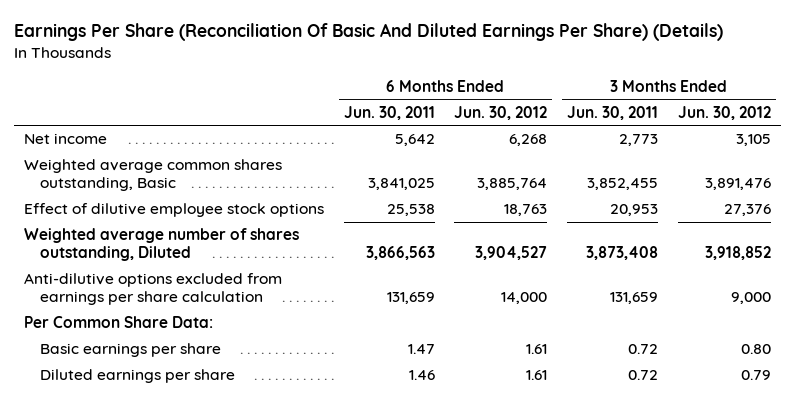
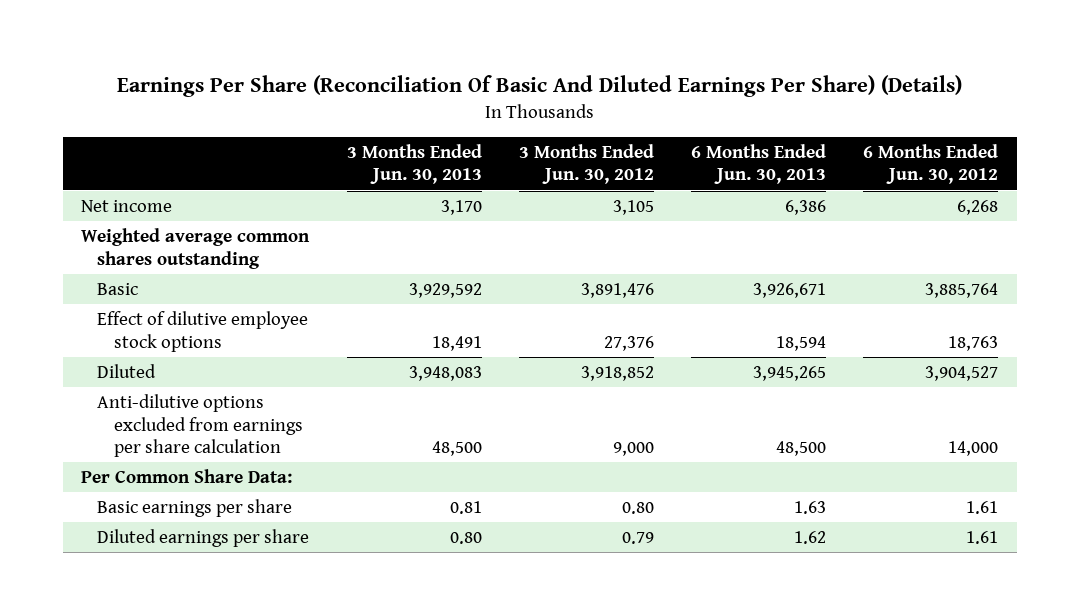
[343,105,435,120] Jun. 30, 2011 -> none
[567,105,659,120] Jun. 30, 2011 -> none
none -> [346,143,482,185] 3 Months Ended Jun. 30, 2013
none -> [691,143,827,185] 6 Months Ended Jun. 30, 2013
none -> [81,228,311,269] Weighted average common shares outstanding
[23,159,282,192] Weighted average common shares outstanding, Basic -> [97,283,139,296] Basic
[23,228,299,262] Weighted average number of shares outstanding, Diluted -> [97,364,157,379] Diluted

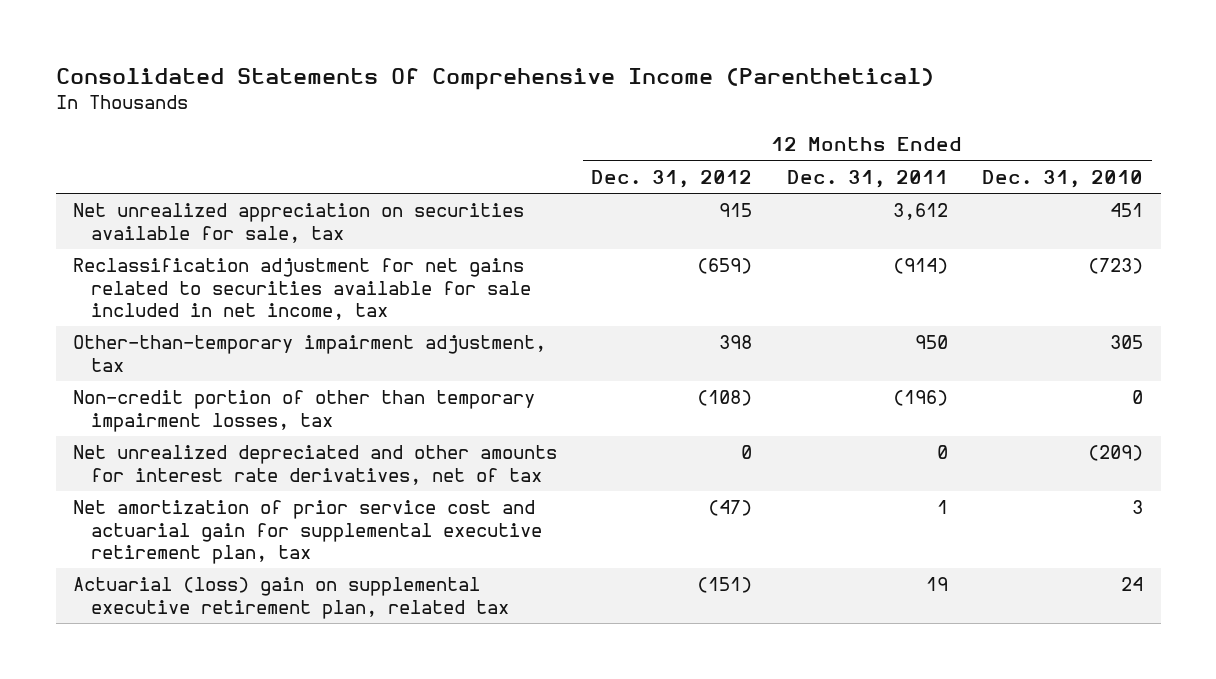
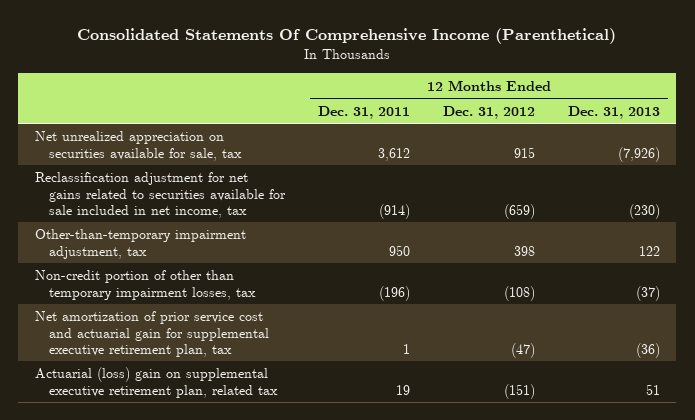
[982,169,1144,188] Dec. 31, 2010 -> none
none -> [567,105,660,119] Dec. 31, 2013
[72,445,557,485] Net unrealized depreciated and other amounts for interest rate derivatives, net of tax -> none

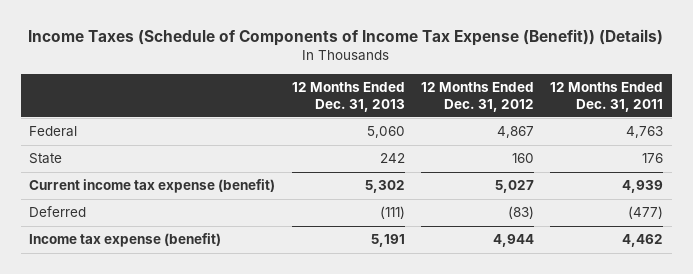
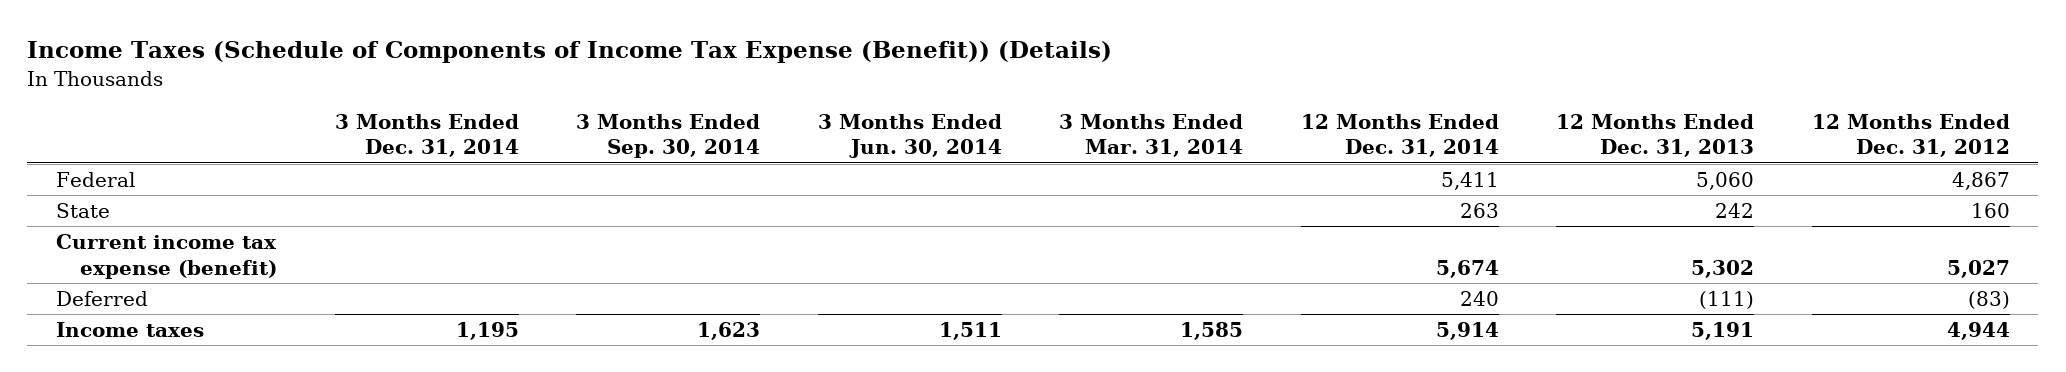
[550,82,664,112] 12 Months Ended Dec. 31, 2011 -> none
none -> [334,113,519,158] 3 Months Ended Dec. 31, 2014
none -> [576,113,761,159] 3 Months Ended Sep. 30, 2014
none -> [817,113,1002,159] 3 Months Ended Jun. 30, 2014
none -> [1059,113,1244,158] 3 Months Ended Mar. 31, 2014
none -> [1300,113,1499,158] 12 Months Ended Dec. 31, 2014
[29,233,222,248] Income tax expense (benefit) -> [55,322,204,338] Income taxes

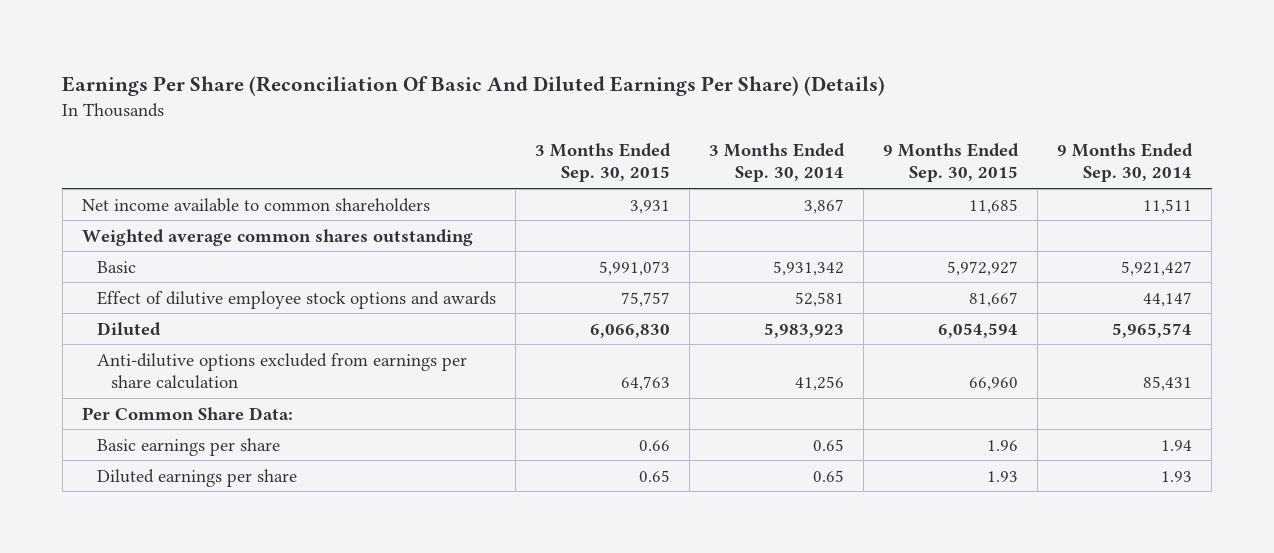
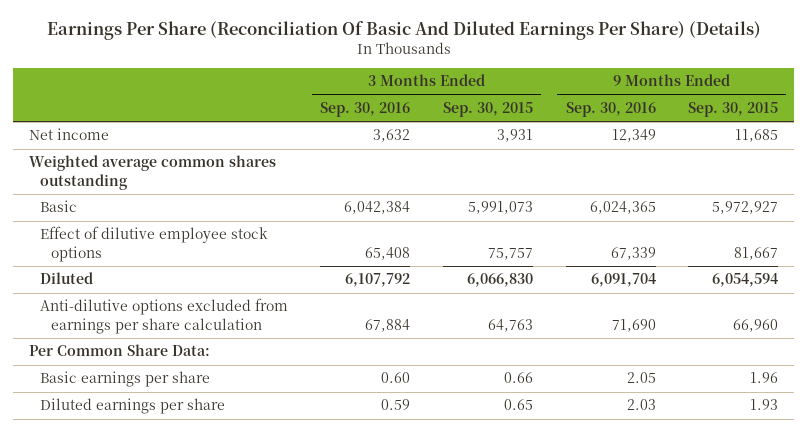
[708,142,845,183] 3 Months Ended Sep. 30, 2014 -> none
[1057,142,1194,183] 9 Months Ended Sep. 30, 2014 -> none
none -> [320,102,411,118] Sep. 30, 2016
none -> [565,102,656,118] Sep. 30, 2016
[81,197,430,212] Net income available to common shareholders -> [28,128,109,141] Net income
[96,290,496,309] Effect of dilutive employee stock options and awards -> [39,226,268,262] Effect of dilutive employee stock options

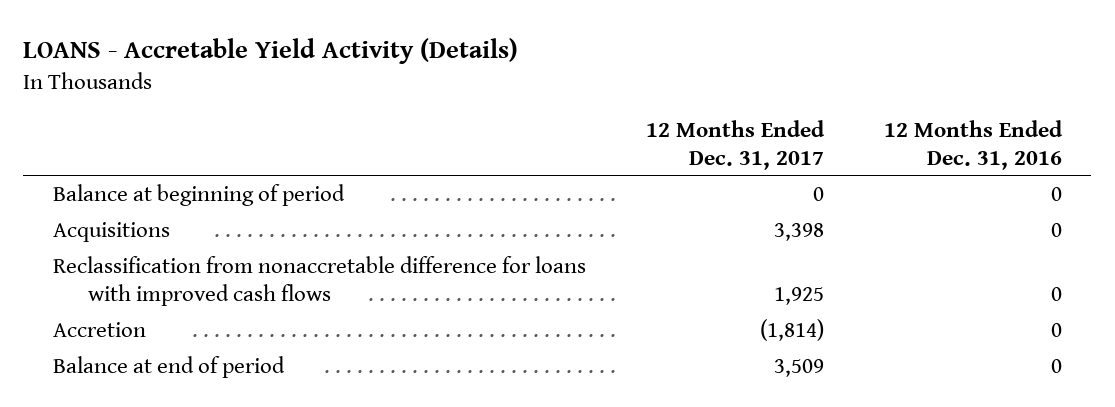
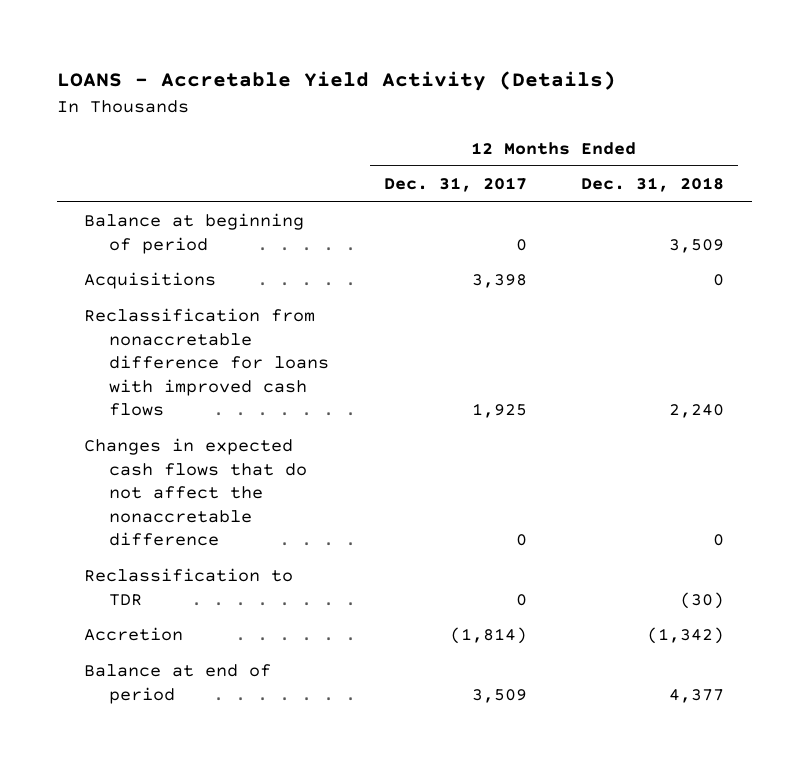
[883,119,1063,170] 12 Months Ended Dec. 31, 2016 -> none
none -> [581,177,725,193] Dec. 31, 2018
none -> [84,438,307,547] Changes in expected cash flows that do not affect the nonaccretable difference
none -> [84,568,294,606] Reclassification to TDR

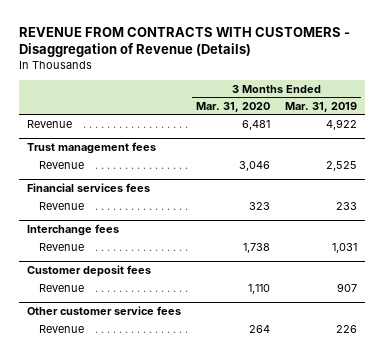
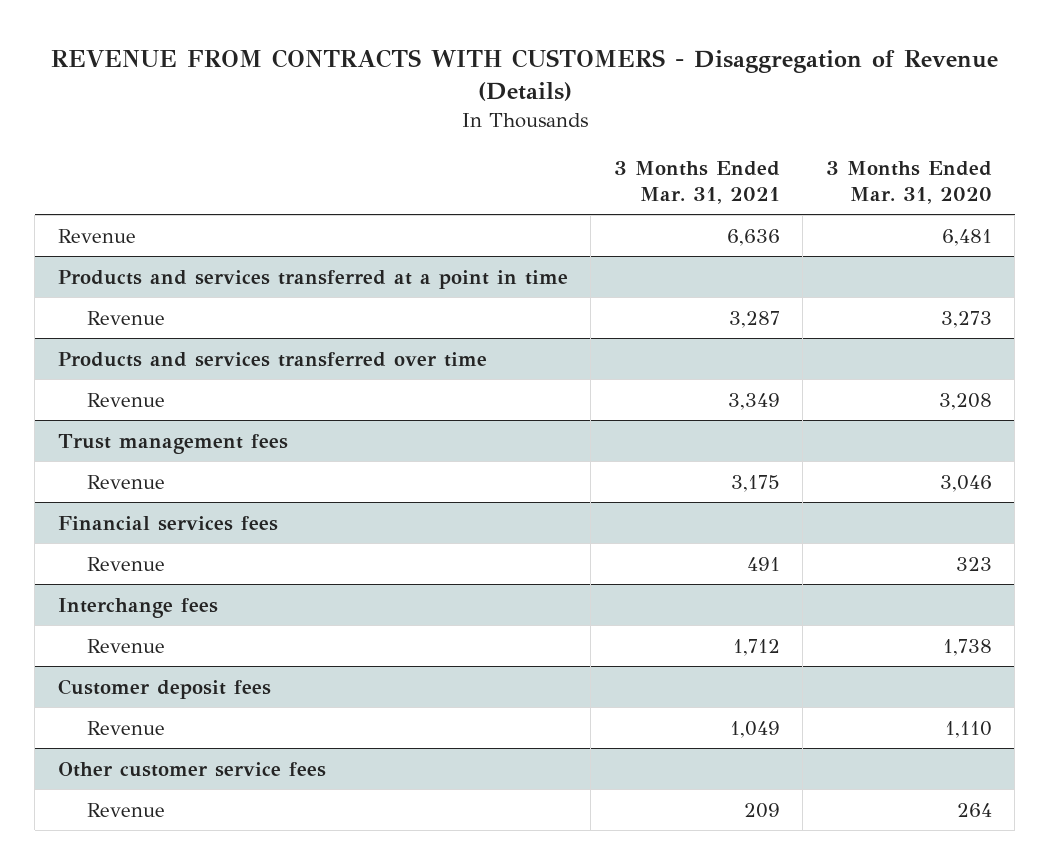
[285,101,358,112] Mar. 31, 2019 -> none
none -> [613,161,780,204] 3 Months Ended Mar. 31, 2021
none -> [57,269,568,289] Products and services transferred at a point in time
none -> [86,310,165,325] Revenue
none -> [57,351,487,367] Products and services transferred over time
none -> [86,392,165,407] Revenue

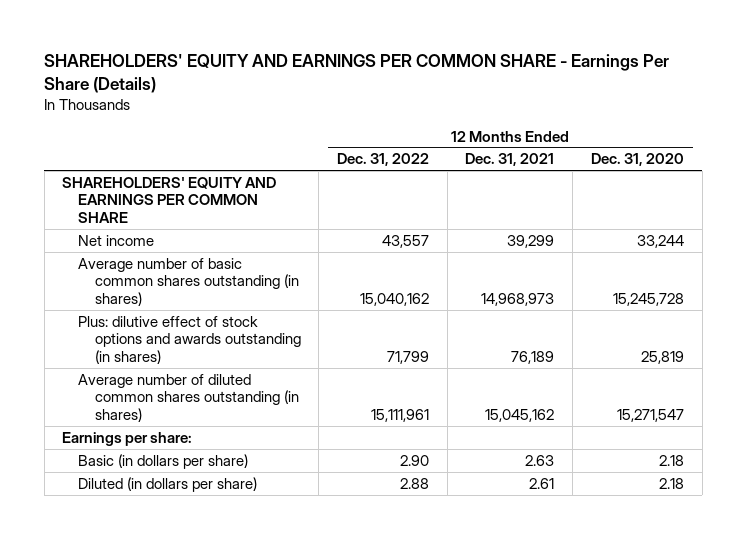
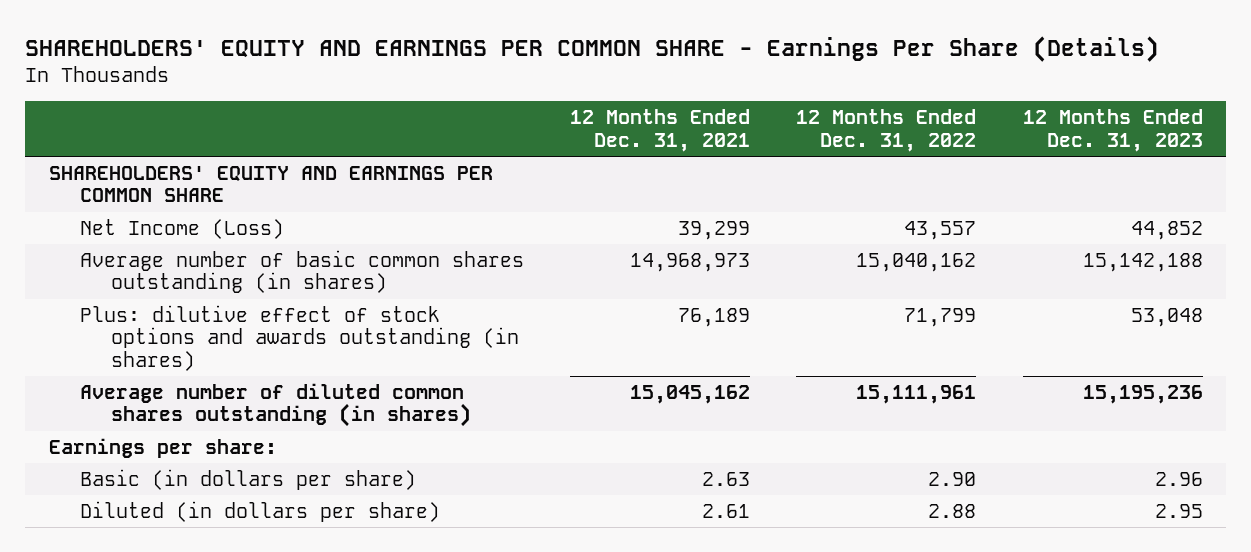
[590,153,684,167] Dec. 31, 2020 -> none
none -> [1022,109,1203,152] 12 Months Ended Dec. 31, 2023
[78,234,155,246] Net income -> [79,218,284,239] Net Income (Loss)

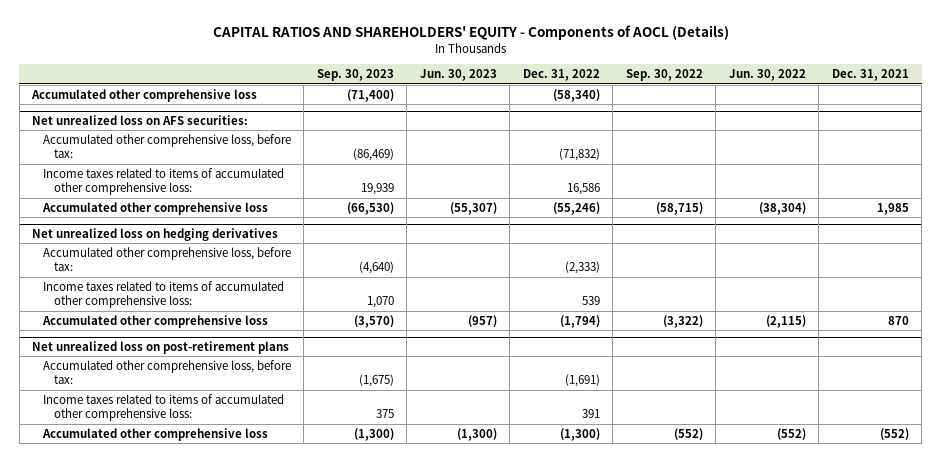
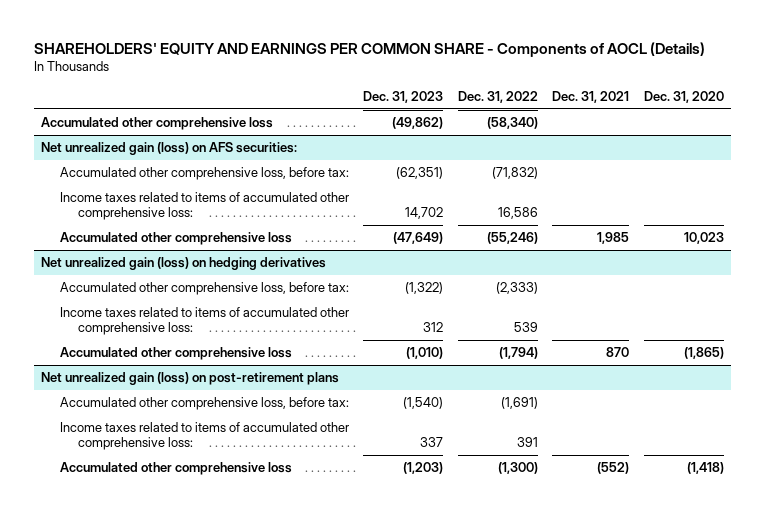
[212,25,729,41] CAPITAL RATIOS AND SHAREHOLDERS' EQUITY - Components of AOCL (Details) -> [33,41,705,57] SHAREHOLDERS' EQUITY AND EARNINGS PER COMMON SHARE - Components of AOCL (Details)
[316,69,394,82] Sep. 30, 2023 -> none
[419,69,497,82] Jun. 30, 2023 -> none
[625,69,703,82] Sep. 30, 2022 -> none
[728,69,806,82] Jun. 30, 2022 -> none
none -> [363,91,444,104] Dec. 31, 2023
none -> [643,91,724,104] Dec. 31, 2020
[32,115,249,126] Net unrealized loss on AFS securities: -> [41,142,298,156] Net unrealized gain (loss) on AFS securities:
[32,228,279,242] Net unrealized loss on hedging derivatives -> [41,257,327,271] Net unrealized gain (loss) on hedging derivatives
[32,341,290,355] Net unrealized loss on post-retirement plans -> [41,372,340,386] Net unrealized gain (loss) on post-retirement plans

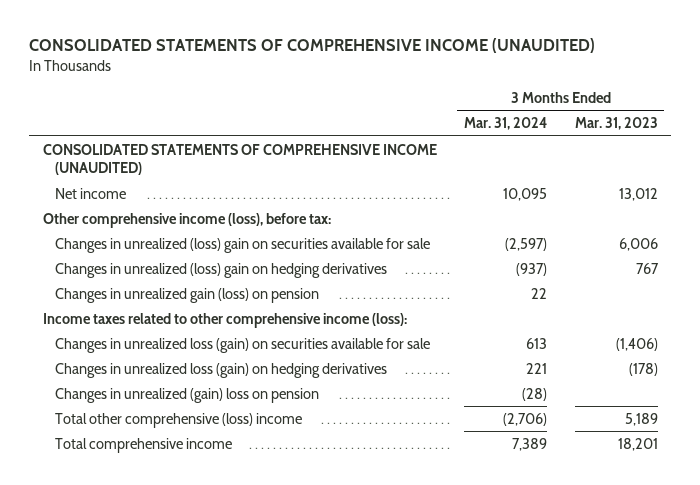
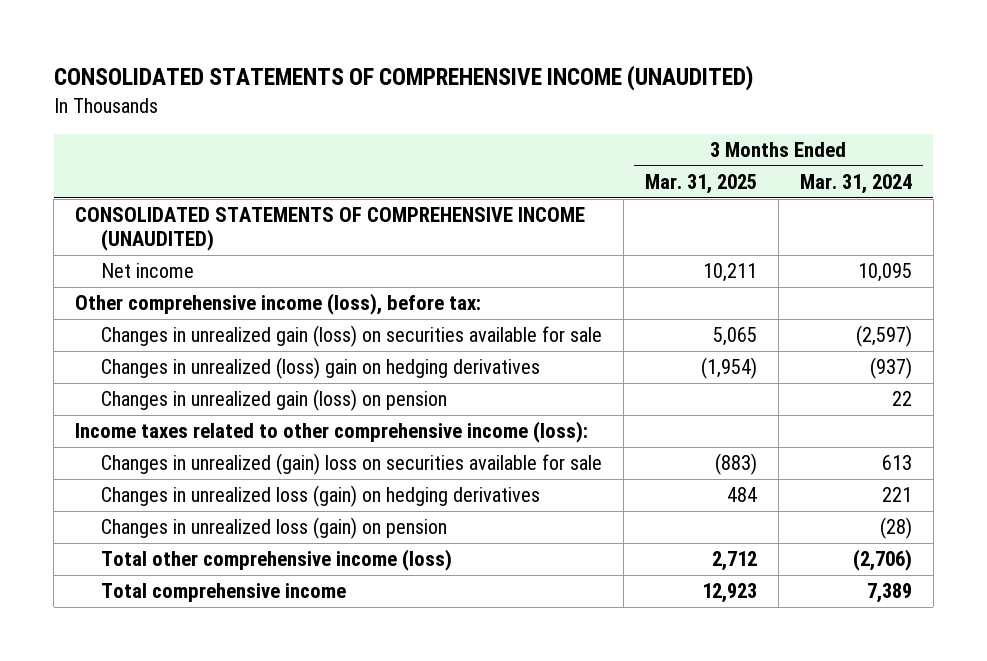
[574,117,658,131] Mar. 31, 2023 -> none
none -> [644,174,757,195] Mar. 31, 2025
[55,237,431,253] Changes in unrealized (loss) gain on securities available for sale -> [100,325,602,348] Changes in unrealized gain (loss) on securities available for sale
[55,337,431,353] Changes in unrealized loss (gain) on securities available for sale -> [100,453,602,476] Changes in unrealized (gain) loss on securities available for sale
[55,387,320,403] Changes in unrealized (gain) loss on pension -> [100,517,447,540] Changes in unrealized loss (gain) on pension
[55,412,303,428] Total other comprehensive (loss) income -> [100,549,452,572] Total other comprehensive income (loss)

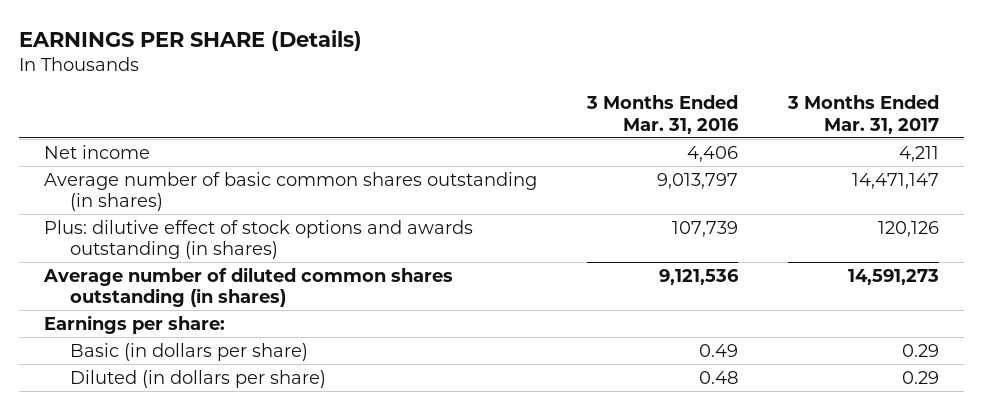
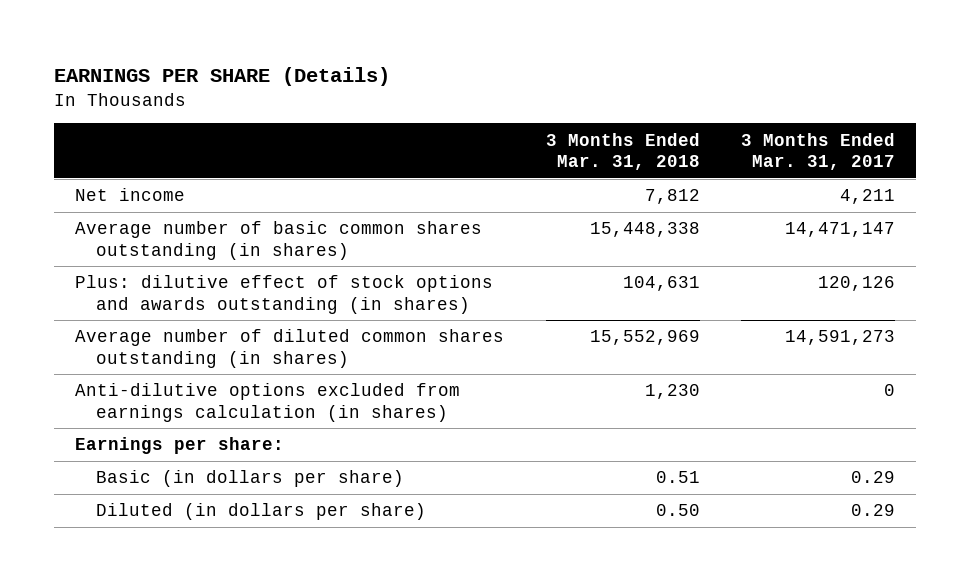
[585,95,739,134] 3 Months Ended Mar. 31, 2016 -> none
none -> [545,132,700,171] 3 Months Ended Mar. 31, 2018
none -> [75,383,461,422] Anti-dilutive options excluded from earnings calculation (in shares)

